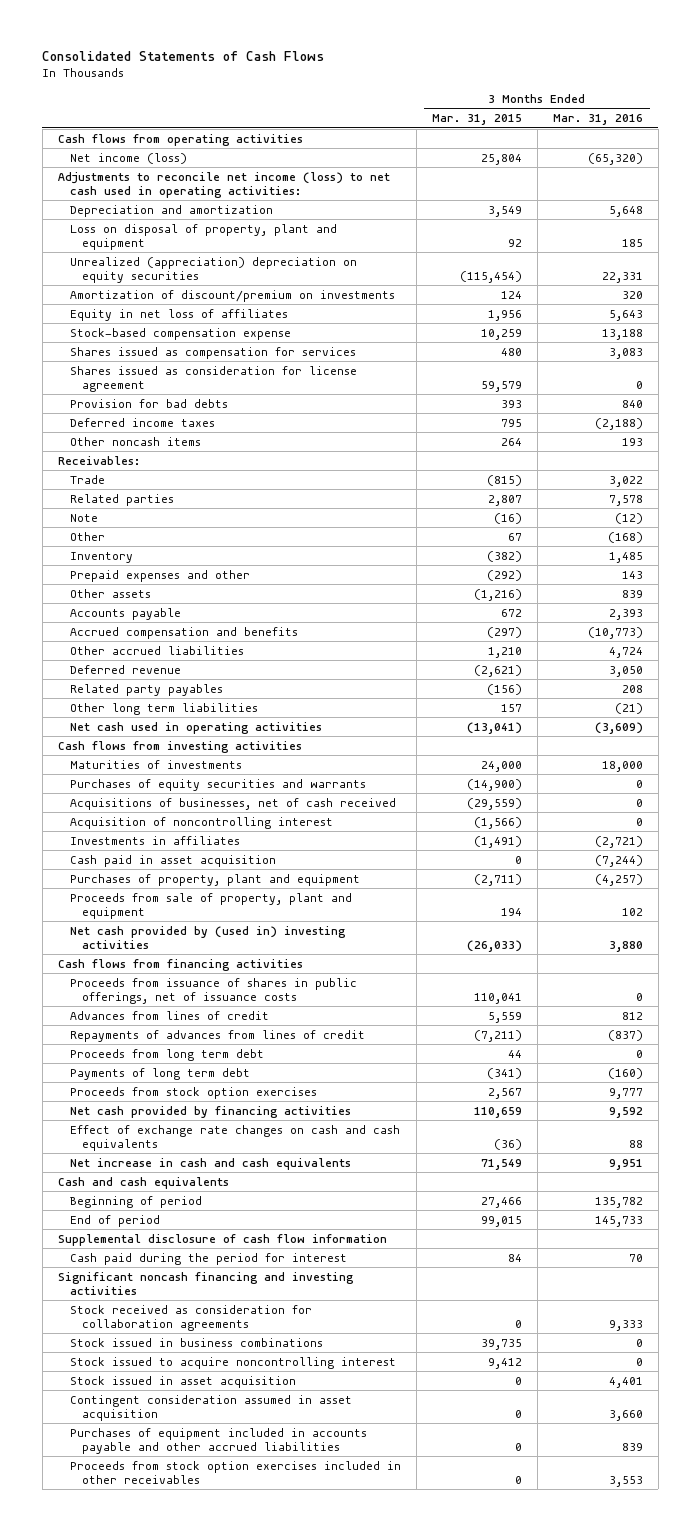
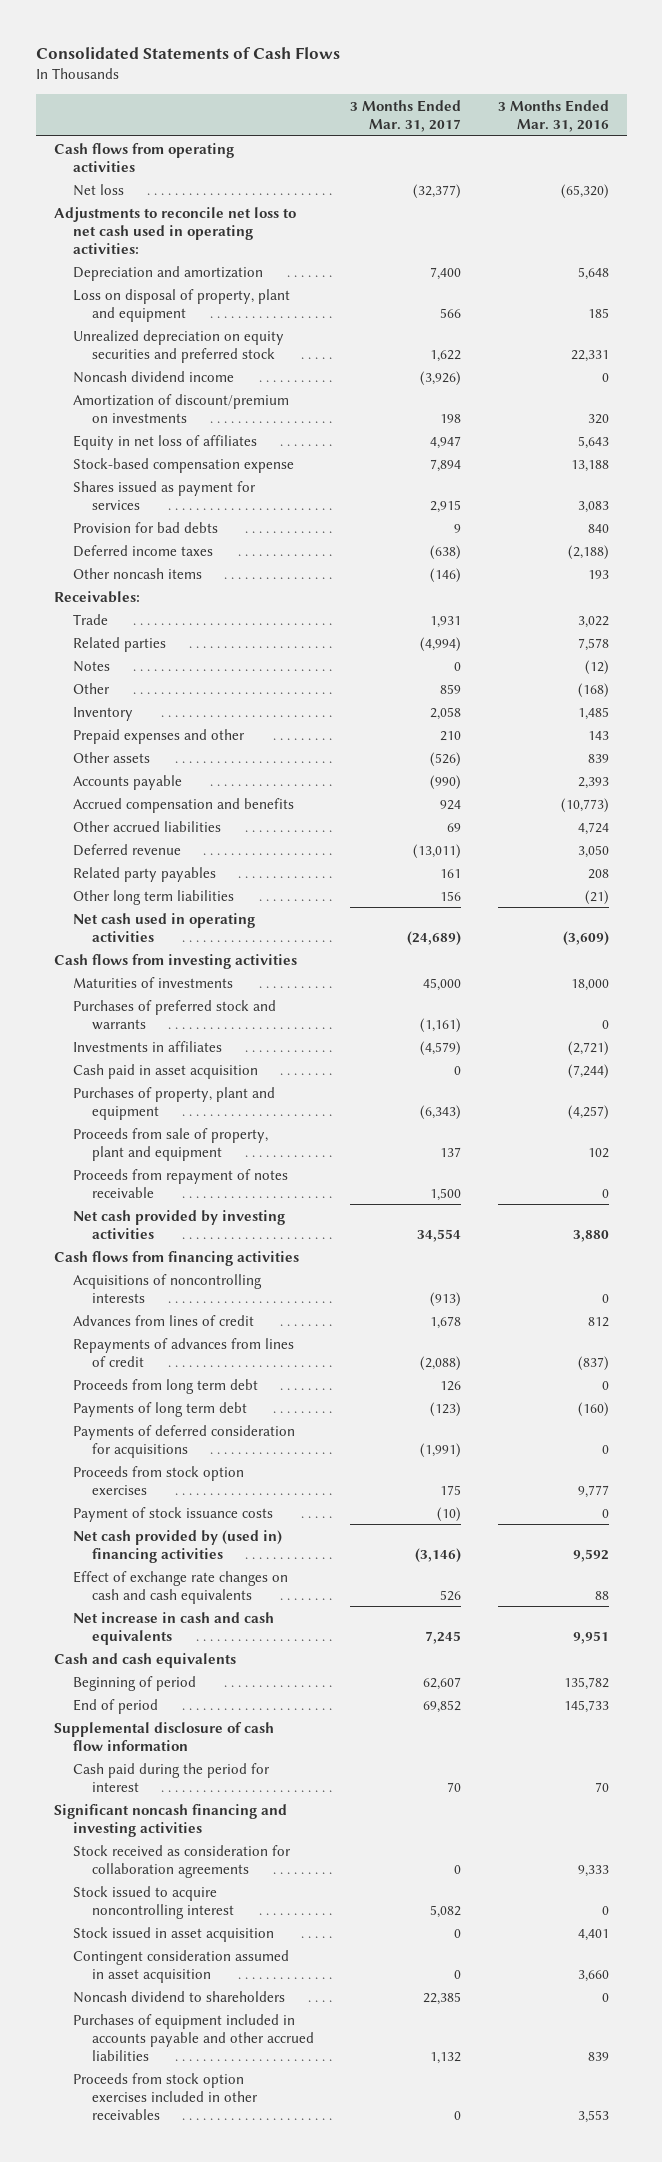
[431,114,522,126] Mar. 31, 2015 -> none
none -> [350,99,462,132] 3 Months Ended Mar. 31, 2017
[70,152,188,164] Net income (loss) -> [73,183,125,196] Net loss
[57,171,390,199] Adjustments to reconcile net income (loss) to net cash used in operating activities: -> [53,206,296,254] Adjustments to reconcile net loss to net cash used in operating activities:
[70,256,358,284] Unrealized (appreciation) depreciation on equity securities -> [73,329,285,363] Unrealized depreciation on equity securities and preferred stock
none -> [73,370,235,383] Noncash dividend income
[70,365,358,393] Shares issued as consideration for license agreement -> none
[70,346,357,359] Shares issued as compensation for services -> [73,480,257,510] Shares issued as payment for services
[70,513,99,522] Note -> [73,660,111,672] Notes
[70,797,397,810] Acquisitions of businesses, net of cash received -> none
[70,816,334,829] Acquisition of noncontrolling interest -> none
[70,778,367,791] Purchases of equity securities and warrants -> [73,999,277,1030] Purchases of preferred stock and warrants
none -> [73,1168,289,1198] Proceeds from repayment of notes receivable
[70,925,347,950] Net cash provided by (used in) investing activities -> [73,1209,286,1239] Net cash provided by investing activities
[70,977,358,1005] Proceeds from issuance of shares in public offerings, net of issuance costs -> none
none -> [73,1273,263,1303] Acquisitions of noncontrolling interests
none -> [73,1424,296,1458] Payments of deferred consideration for acquisitions
none -> [73,1506,274,1522] Payment of stock issuance costs
[70,1105,352,1118] Net cash provided by financing activities -> [73,1529,283,1563] Net cash provided by (used in) financing activities
[70,1337,324,1347] Stock issued in business combinations -> none
none -> [73,1990,286,2003] Noncash dividend to shareholders

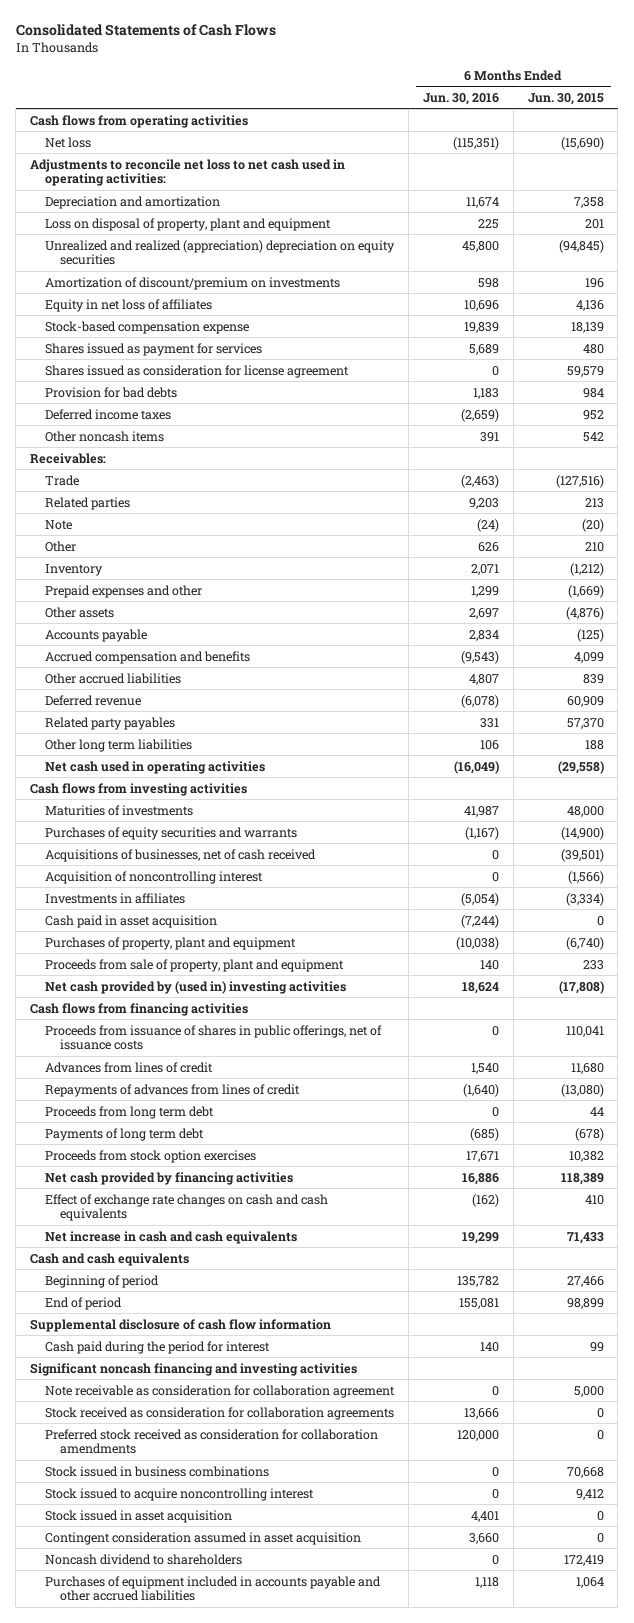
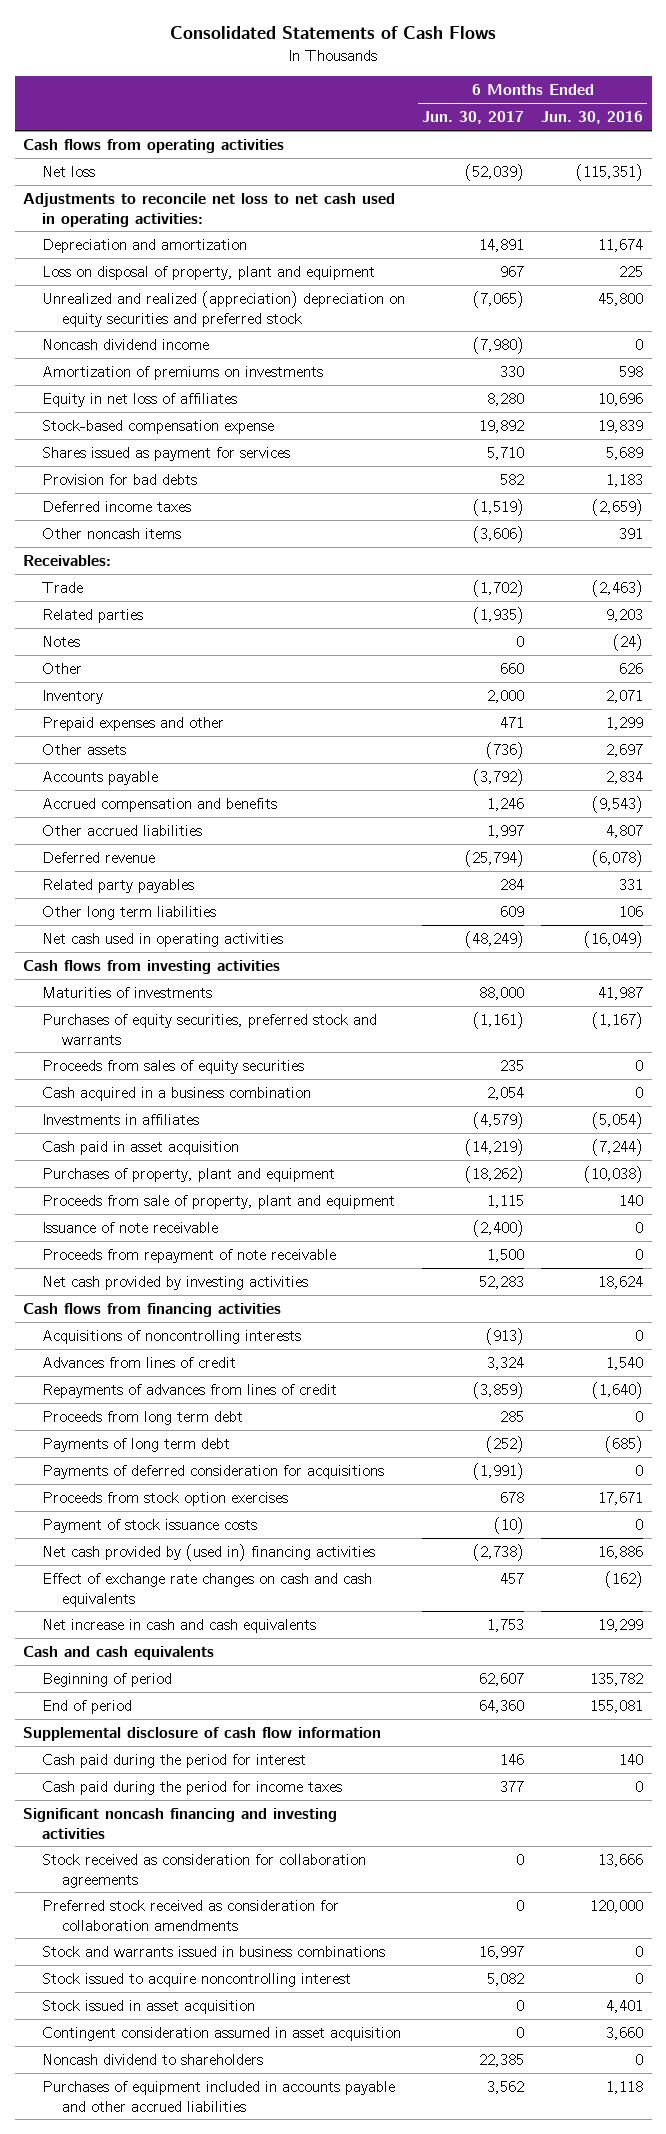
[527,92,604,105] Jun. 30, 2015 -> none
none -> [422,111,525,125] Jun. 30, 2017
[44,239,395,266] Unrealized and realized (appreciation) depreciation on equity securities -> [42,290,406,327] Unrealized and realized (appreciation) depreciation on equity securities and preferred stock
none -> [42,338,210,350] Noncash dividend income
[44,276,340,290] Amortization of discount/premium on investments -> [42,365,324,380] Amortization of premiums on investments
[44,364,349,378] Shares issued as consideration for license agreement -> none
[44,519,72,530] Note -> [42,635,81,647] Notes
[44,870,263,884] Acquisition of noncontrolling interest -> none
[44,826,297,840] Purchases of equity securities and warrants -> [42,1013,378,1045] Purchases of equity securities, preferred stock and warrants
none -> [42,1059,305,1074] Proceeds from sales of equity securities
[44,848,316,862] Acquisitions of businesses, net of cash received -> [42,1086,312,1101] Cash acquired in a business combination
none -> [42,1221,219,1233] Issuance of note receivable
none -> [42,1248,337,1263] Proceeds from repayment of note receivable
[44,980,346,994] Net cash provided by (used in) investing activities -> [42,1275,309,1290] Net cash provided by investing activities
[44,1024,382,1051] Proceeds from issuance of shares in public offerings, net of issuance costs -> none
none -> [42,1329,302,1344] Acquisitions of noncontrolling interests
none -> [42,1464,385,1479] Payments of deferred consideration for acquisitions
none -> [42,1518,258,1533] Payment of stock issuance costs
[44,1171,293,1185] Net cash provided by financing activities -> [42,1543,376,1561] Net cash provided by (used in) financing activities
none -> [42,1780,343,1795] Cash paid during the period for income taxes
[44,1384,395,1398] Note receivable as consideration for collaboration agreement -> none
[44,1465,269,1477] Stock issued in business combinations -> [42,1945,386,1957] Stock and warrants issued in business combinations

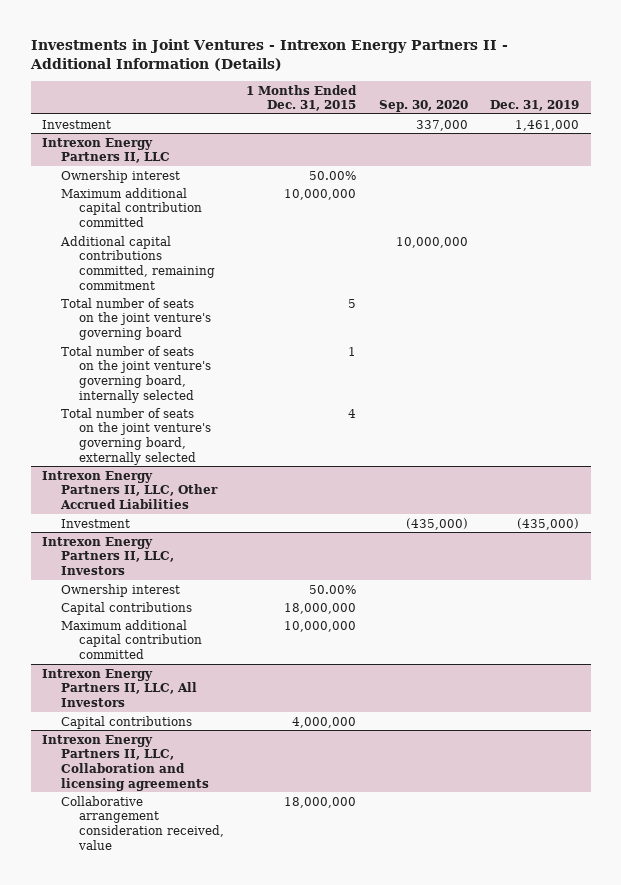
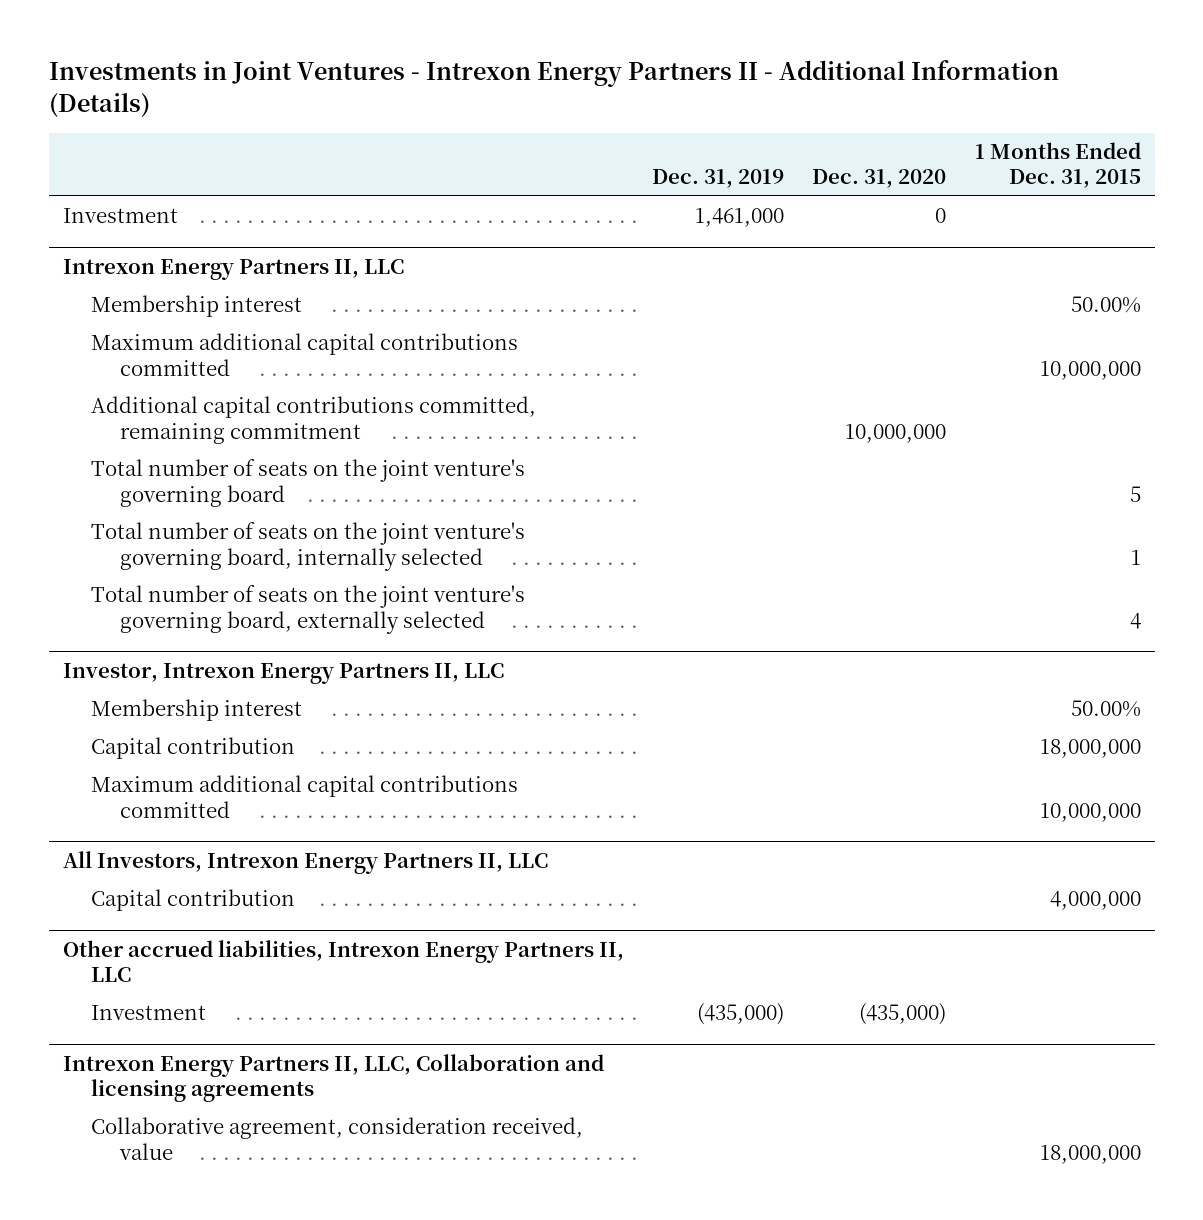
[378,100,468,113] Sep. 30, 2020 -> none
none -> [812,169,947,189] Dec. 31, 2020
[60,169,180,183] Ownership interest -> [91,295,303,318] Membership interest
[60,187,202,227] Maximum additional capital contribution committed -> [91,333,519,376] Maximum additional capital contributions committed
none -> [62,663,504,685] Investor, Intrexon Energy Partners II, LLC
none -> [91,699,303,722] Membership interest
none -> [91,737,296,760] Capital contribution
none -> [91,775,519,818] Maximum additional capital contributions committed
none -> [62,851,548,875] All Investors, Intrexon Energy Partners II, LLC
none -> [91,889,296,912] Capital contribution
[42,470,218,509] Intrexon Energy Partners II, LLC, Other Accrued Liabilities -> [62,940,624,983] Other accrued liabilities, Intrexon Energy Partners II, LLC
[42,536,174,575] Intrexon Energy Partners II, LLC, Investors -> none
[60,583,180,597] Ownership interest -> none
[60,601,192,615] Capital contributions -> none
[60,619,202,659] Maximum additional capital contribution committed -> none
[42,668,197,707] Intrexon Energy Partners II, LLC, All Investors -> none
[60,715,192,729] Capital contributions -> none
[60,795,224,850] Collaborative arrangement consideration received, value -> [91,1117,584,1160] Collaborative agreement, consideration received, value

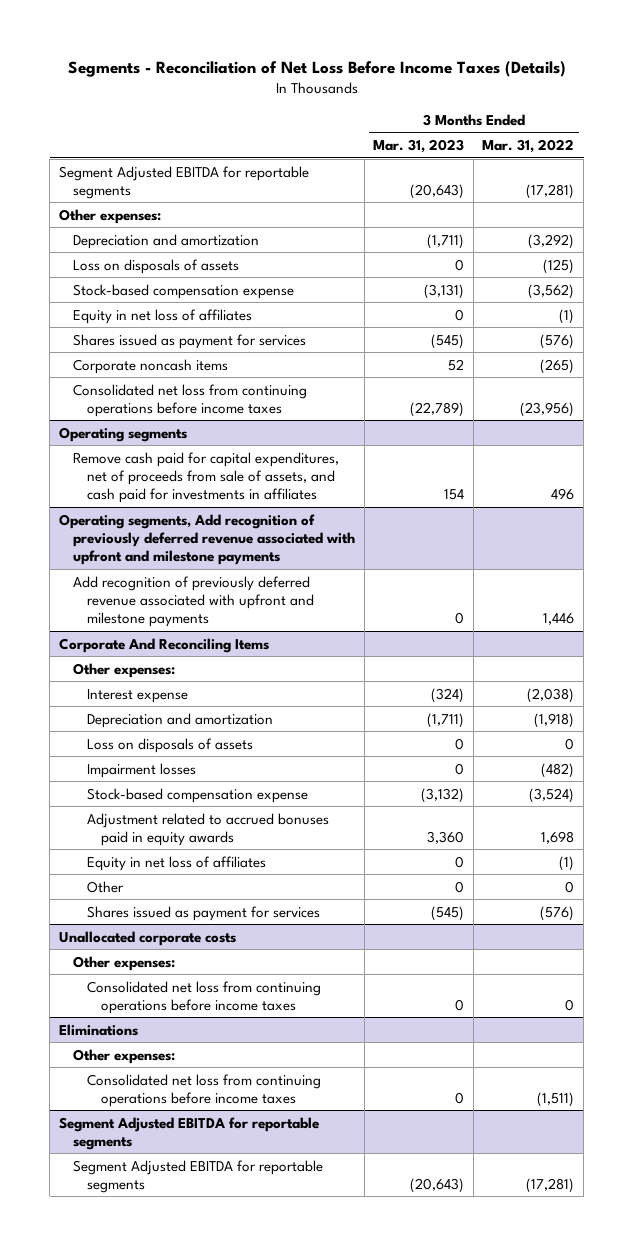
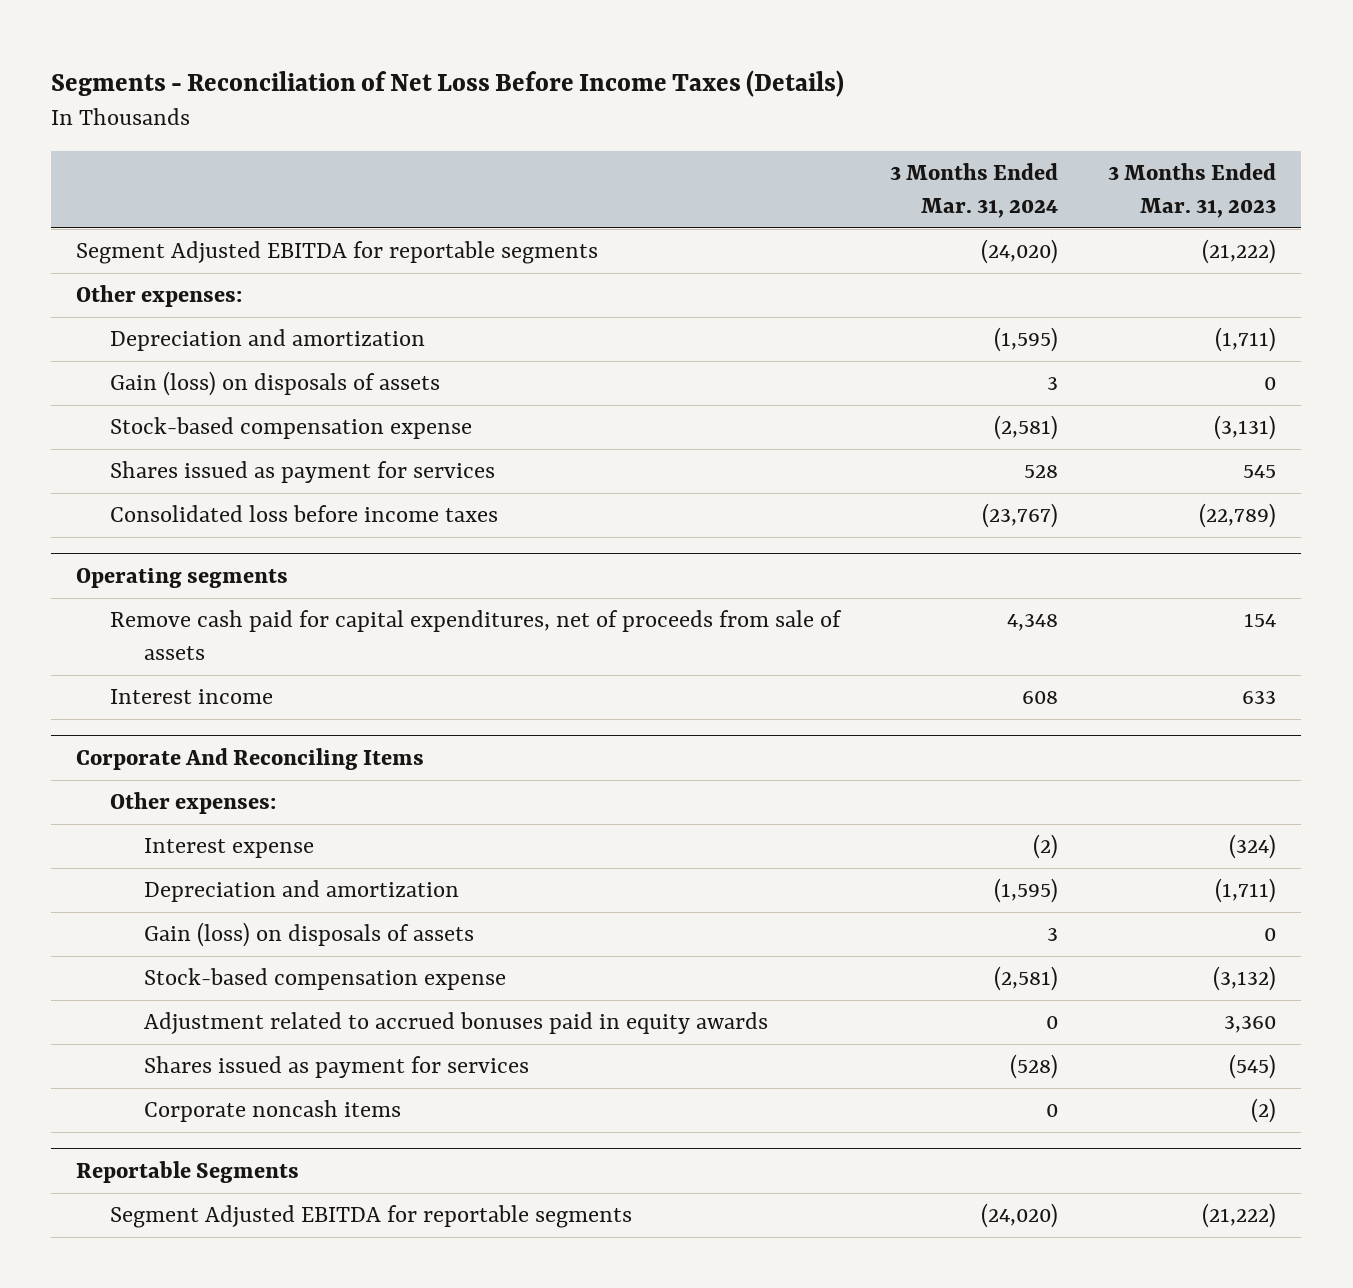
[482,139,575,154] Mar. 31, 2022 -> none
none -> [890,162,1059,218] 3 Months Ended Mar. 31, 2024
[410,183,465,199] (20,643) -> [1202,239,1277,265] (21,222)
[72,258,239,274] Loss on disposals of assets -> [110,371,441,397] Gain (loss) on disposals of assets
[72,308,252,324] Equity in net loss of affiliates -> none
[72,358,228,374] Corporate noncash items -> none
[431,333,465,349] (545) -> [1243,465,1277,479] 545
[72,383,307,417] Consolidated net loss from continuing operations before income taxes -> [110,505,499,523] Consolidated loss before income taxes
[58,513,355,565] Operating segments, Add recognition of previously deferred revenue associated with upfront and milestone payments -> none
[72,575,314,627] Add recognition of previously deferred revenue associated with upfront and milestone payments -> none
[72,451,339,503] Remove cash paid for capital expenditures, net of proceeds from sale of assets, and cash paid for investments in affiliates -> [110,610,843,661] Remove cash paid for capital expenditures, net of proceeds from sale of assets
none -> [110,689,274,705] Interest income
[86,762,196,778] Impairment losses -> none
[86,737,253,753] Loss on disposals of assets -> [144,922,475,948] Gain (loss) on disposals of assets
[86,855,266,871] Equity in net loss of affiliates -> none
[86,880,124,893] Other -> none
[58,930,236,946] Unallocated corporate costs -> none
[72,955,175,971] Other expenses: -> none
[86,980,321,1014] Consolidated net loss from continuing operations before income taxes -> none
[58,1023,138,1036] Eliminations -> none
[72,1048,175,1064] Other expenses: -> none
[86,1073,321,1107] Consolidated net loss from continuing operations before income taxes -> none
none -> [144,1100,402,1123] Corporate noncash items
[58,1116,319,1150] Segment Adjusted EBITDA for reportable segments -> [76,1160,300,1183] Reportable Segments
[410,1177,465,1193] (20,643) -> [1202,1203,1277,1229] (21,222)

